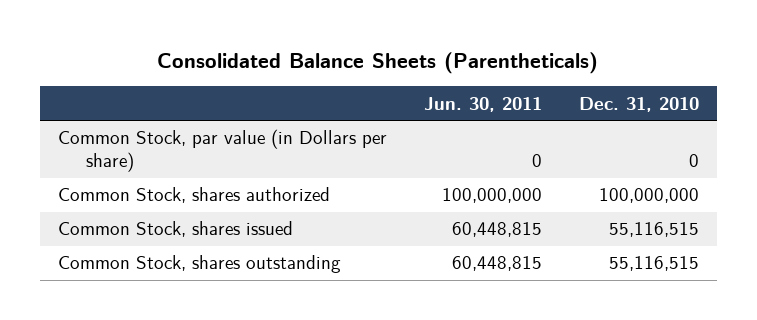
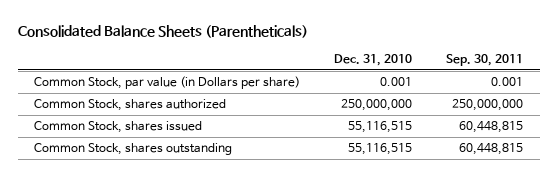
[423,96,542,112] Jun. 30, 2011 -> none
none -> [445,54,523,67] Sep. 30, 2011
[688,154,699,168] 0 -> [380,77,413,87] 0.001
[598,188,699,204] 100,000,000 -> [341,99,413,112] 250,000,000

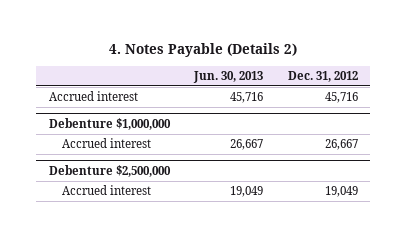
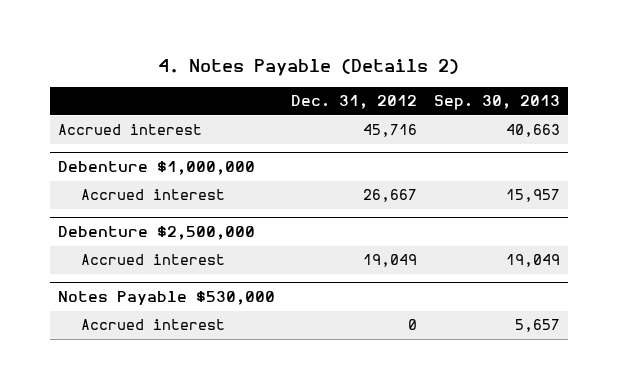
[193,71,264,84] Jun. 30, 2013 -> none
none -> [433,95,560,111] Sep. 30, 2013
none -> [58,291,276,306] Notes Payable $530,000
none -> [80,319,225,331] Accrued interest

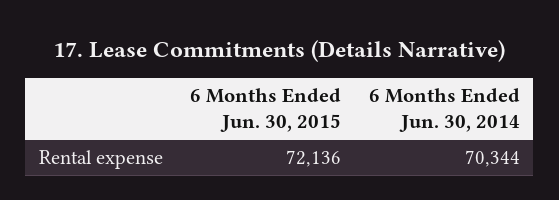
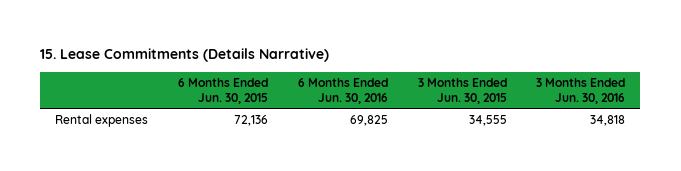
[53,40,506,63] 17. Lease Commitments (Details Narrative) -> [40,48,330,63] 15. Lease Commitments (Details Narrative)
[368,88,520,133] 6 Months Ended Jun. 30, 2014 -> none
none -> [297,77,388,104] 6 Months Ended Jun. 30, 2016
none -> [417,77,507,104] 3 Months Ended Jun. 30, 2015
none -> [536,77,626,104] 3 Months Ended Jun. 30, 2016
[39,150,164,170] Rental expense -> [55,114,149,128] Rental expenses

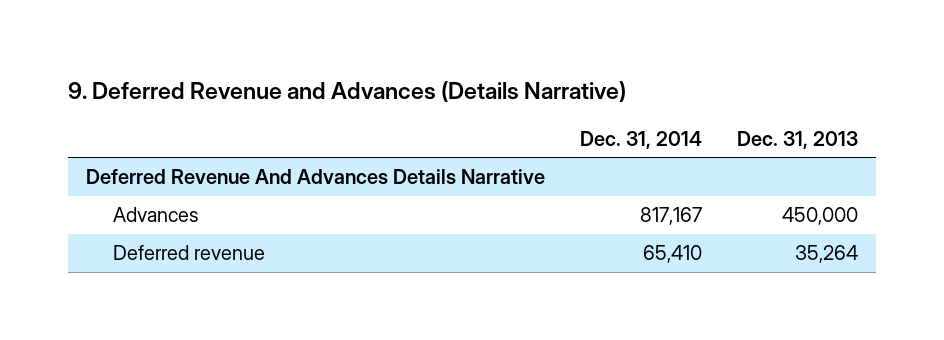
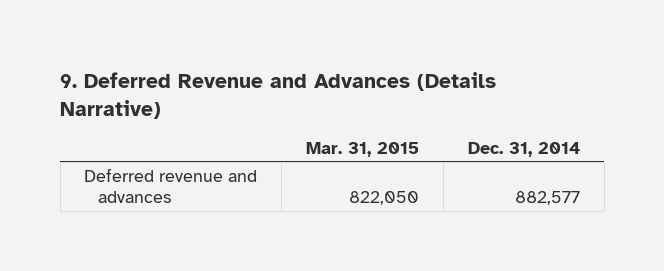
[737,130,859,149] Dec. 31, 2013 -> none
none -> [306,141,420,157] Mar. 31, 2015
[85,169,545,185] Deferred Revenue And Advances Details Narrative -> none
[113,245,266,261] Deferred revenue -> none
[113,207,200,223] Advances -> [84,167,258,204] Deferred revenue and advances
[640,207,703,226] 817,167 -> [514,191,580,206] 882,577

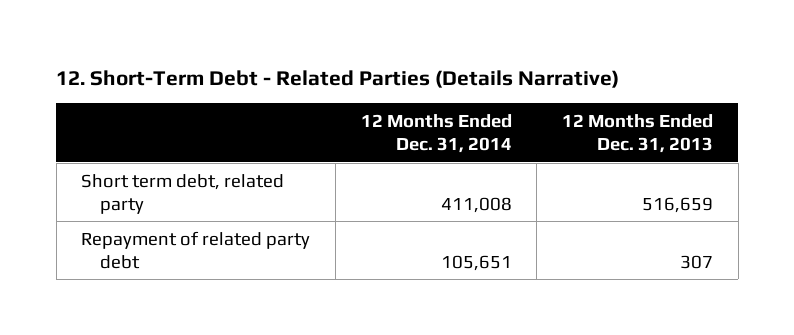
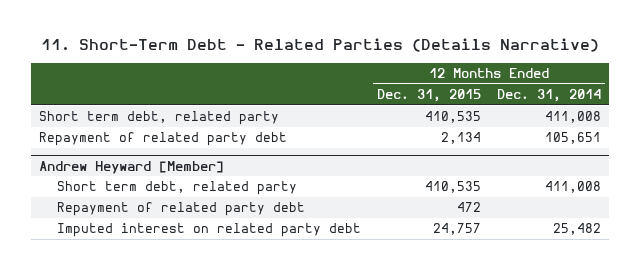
[56,69,620,88] 12. Short-Term Debt - Related Parties (Details Narrative) -> [41,38,600,53] 11. Short-Term Debt - Related Parties (Details Narrative)
[561,113,713,153] 12 Months Ended Dec. 31, 2013 -> none
none -> [376,89,481,103] Dec. 31, 2015
none -> [39,160,225,174] Andrew Heyward [Member]
none -> [56,181,297,196] Short term debt, related party
none -> [56,202,305,217] Repayment of related party debt
none -> [56,223,361,238] Imputed interest on related party debt

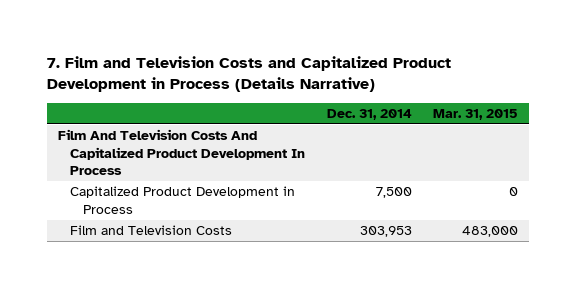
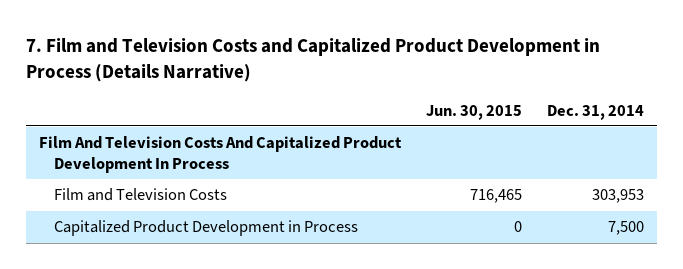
[433,108,519,120] Mar. 31, 2015 -> none
none -> [426,104,523,120] Jun. 30, 2015
[70,186,296,214] Capitalized Product Development in Process -> [53,220,358,237] Capitalized Product Development in Process

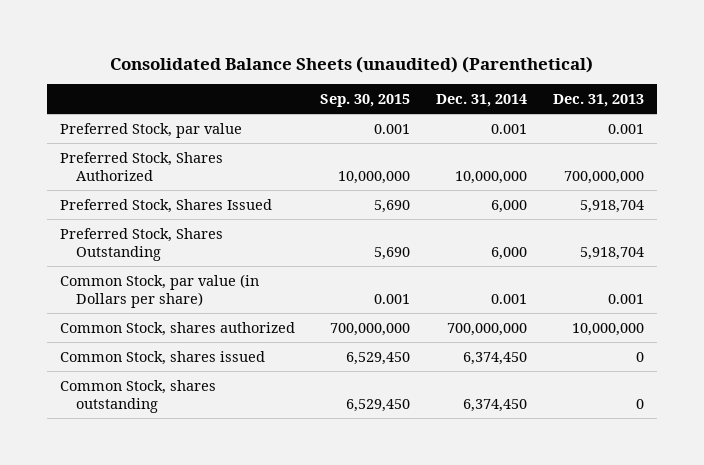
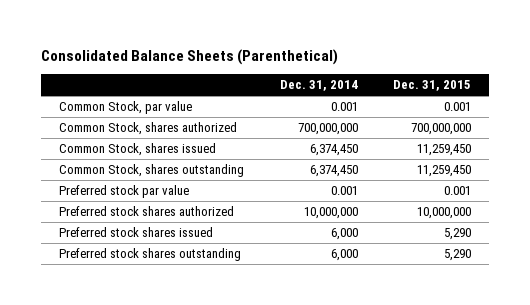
[109,55,593,73] Consolidated Balance Sheets (unaudited) (Parenthetical) -> [40,48,338,65] Consolidated Balance Sheets (Parenthetical)
[320,94,411,108] Sep. 30, 2015 -> none
[552,94,644,108] Dec. 31, 2013 -> none
none -> [393,80,472,92] Dec. 31, 2015
[59,122,242,138] Preferred Stock, par value -> none
[59,151,223,181] Preferred Stock, Shares Authorized -> none
[59,198,272,213] Preferred Stock, Shares Issued -> none
[59,227,223,261] Preferred Stock, Shares Outstanding -> none
[59,273,259,308] Common Stock, par value (in Dollars per share) -> [58,101,192,115] Common Stock, par value
none -> [58,185,189,199] Preferred stock par value
none -> [58,206,234,217] Preferred stock shares authorized
none -> [58,227,213,238] Preferred stock shares issued
none -> [58,248,241,262] Preferred stock shares outstanding

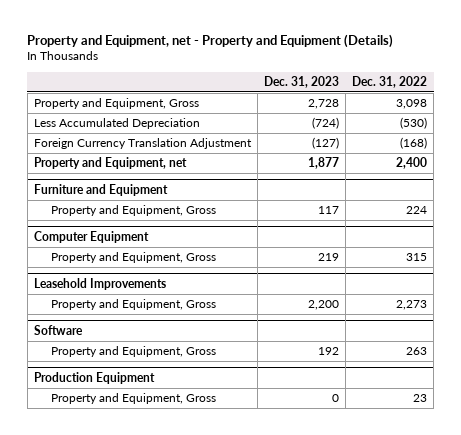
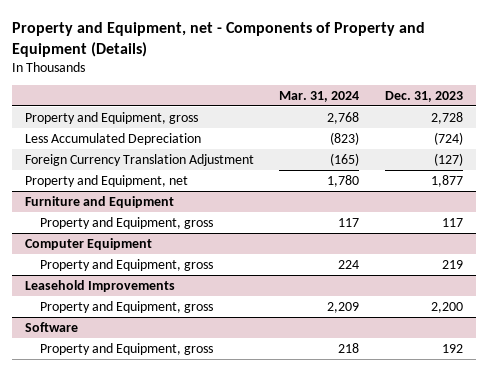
[27,34,394,49] Property and Equipment, net - Property and Equipment (Details) -> [11,21,425,57] Property and Equipment, net - Components of Property and Equipment (Details)
[352,75,428,88] Dec. 31, 2022 -> none
none -> [279,90,360,102] Mar. 31, 2024
[33,98,199,110] Property and Equipment, Gross -> [24,111,198,124] Property and Equipment, gross
[50,205,216,217] Property and Equipment, Gross -> [39,216,213,229] Property and Equipment, gross
[50,252,216,264] Property and Equipment, Gross -> [39,258,213,271] Property and Equipment, gross
[50,299,216,311] Property and Equipment, Gross -> [39,300,213,313] Property and Equipment, gross
[33,371,155,384] Production Equipment -> none
[50,393,216,405] Property and Equipment, Gross -> none
[50,346,216,358] Property and Equipment, Gross -> [39,342,213,355] Property and Equipment, gross

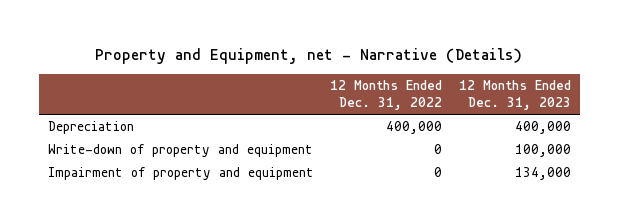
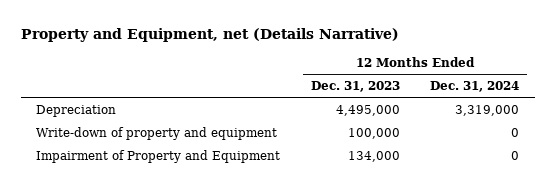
[95,48,523,65] Property and Equipment, net - Narrative (Details) -> [21,28,400,43] Property and Equipment, net (Details Narrative)
[330,79,443,111] 12 Months Ended Dec. 31, 2022 -> none
none -> [430,80,520,92] Dec. 31, 2024
[515,121,572,135] 400,000 -> [335,104,400,116] 4,495,000
[47,167,314,181] Impairment of property and equipment -> [36,149,281,163] Impairment of Property and Equipment

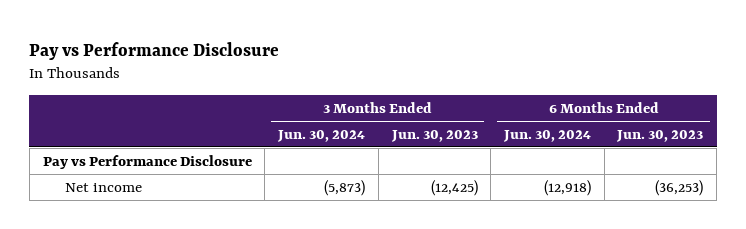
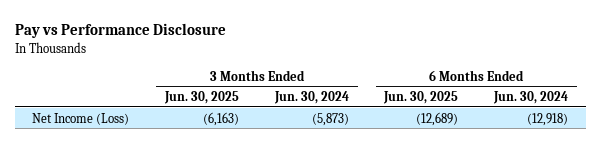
[390,129,478,142] Jun. 30, 2023 -> none
[616,129,704,142] Jun. 30, 2023 -> none
none -> [164,91,240,105] Jun. 30, 2025
none -> [383,91,459,105] Jun. 30, 2025
[42,154,252,169] Pay vs Performance Disclosure -> none
[65,182,143,192] Net income -> [32,112,130,125] Net Income (Loss)

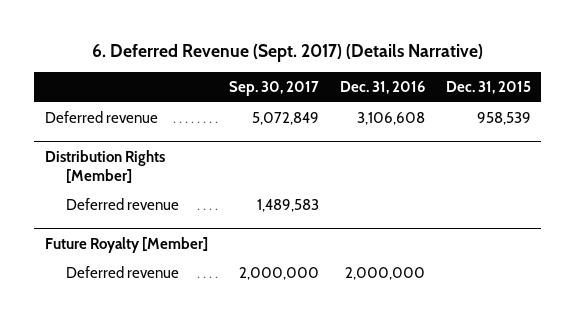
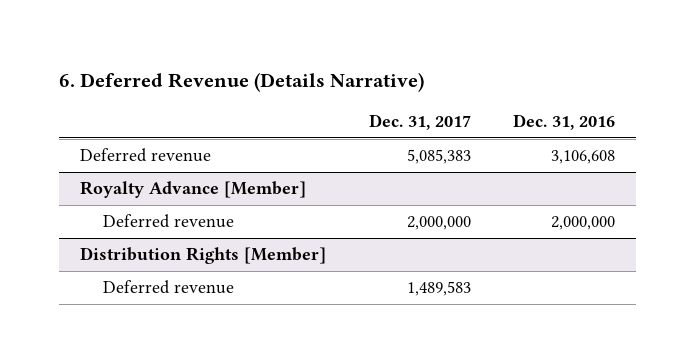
[91,44,483,63] 6. Deferred Revenue (Sept. 2017) (Details Narrative) -> [59,71,425,92] 6. Deferred Revenue (Details Narrative)
[228,81,319,97] Sep. 30, 2017 -> none
[445,81,531,95] Dec. 31, 2015 -> none
none -> [368,113,471,130] Dec. 31, 2017
none -> [80,181,307,199] Royalty Advance [Member]
none -> [102,214,234,229] Deferred revenue
[44,236,208,253] Future Royalty [Member] -> none
[65,265,179,278] Deferred revenue -> none

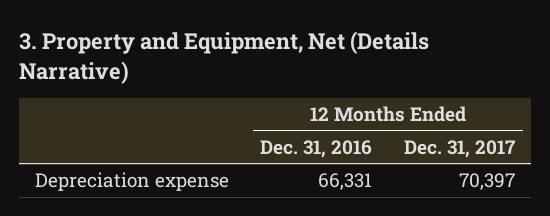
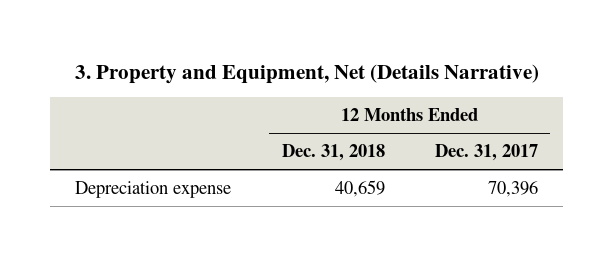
[260,140,373,159] Dec. 31, 2016 -> none
none -> [281,144,385,162] Dec. 31, 2018
[458,173,515,191] 70,397 -> [487,181,538,198] 70,396

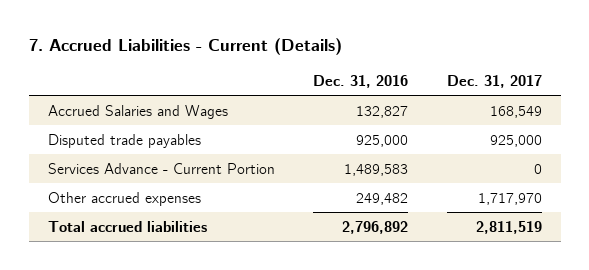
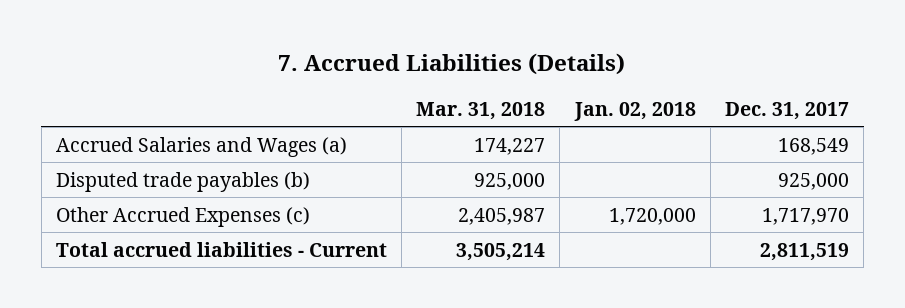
[28,38,342,56] 7. Accrued Liabilities - Current (Details) -> [278,53,626,76] 7. Accrued Liabilities (Details)
[313,74,409,88] Dec. 31, 2016 -> none
none -> [416,101,546,120] Mar. 31, 2018
none -> [573,101,696,121] Jan. 02, 2018
[47,162,275,174] Services Advance - Current Portion -> none
[47,104,228,119] Accrued Salaries and Wages -> [55,136,347,157] Accrued Salaries and Wages (a)
[47,133,201,148] Disputed trade payables -> [55,171,310,192] Disputed trade payables (b)
[47,191,201,206] Other accrued expenses -> [55,206,310,227] Other Accrued Expenses (c)
[47,220,207,232] Total accrued liabilities -> [55,241,387,257] Total accrued liabilities - Current

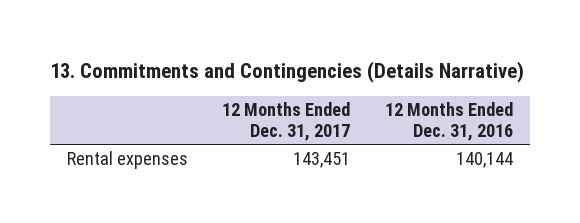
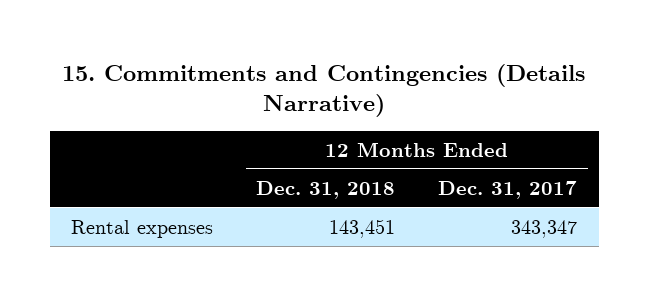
[49,60,524,83] 13. Commitments and Contingencies (Details Narrative) -> [62,63,586,118] 15. Commitments and Contingencies (Details Narrative)
[384,101,513,141] 12 Months Ended Dec. 31, 2016 -> none
none -> [256,180,396,199] Dec. 31, 2018
[293,152,351,169] 143,451 -> [511,219,578,238] 343,347

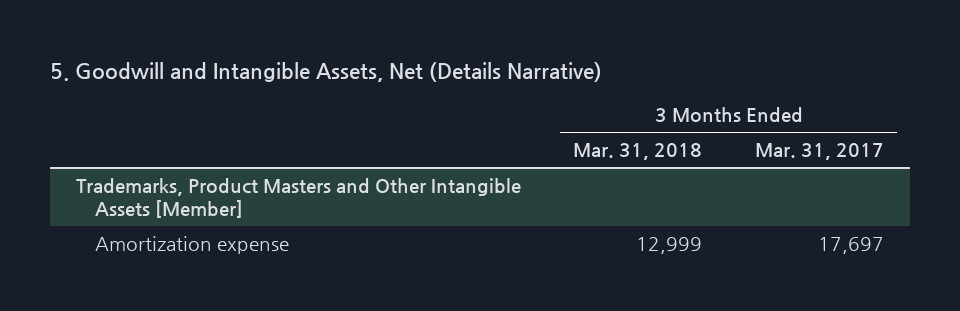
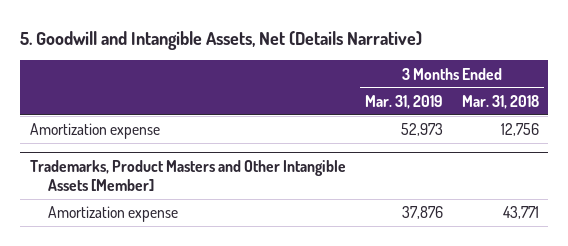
[755,143,885,161] Mar. 31, 2017 -> none
none -> [364,94,443,109] Mar. 31, 2019
none -> [29,123,160,140] Amortization expense
[636,237,703,255] 12,999 -> [502,206,539,220] 43,771

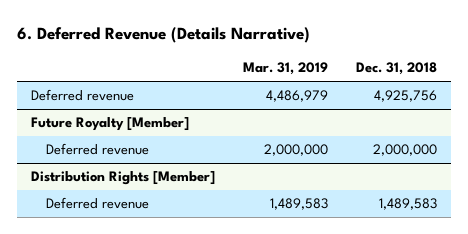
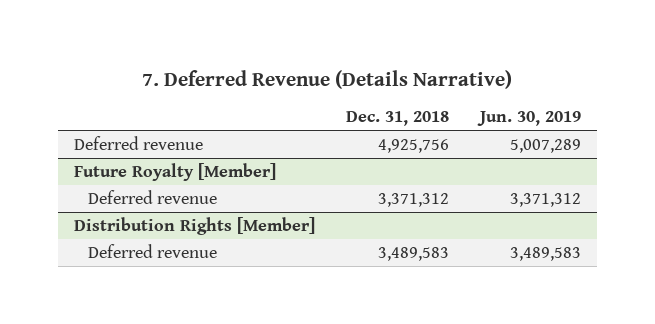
[16,27,310,44] 6. Deferred Revenue (Details Narrative) -> [142,69,513,89] 7. Deferred Revenue (Details Narrative)
[242,62,328,76] Mar. 31, 2019 -> none
none -> [477,111,582,127] Jun. 30, 2019
[373,144,438,157] 2,000,000 -> [377,192,449,207] 3,371,312
[379,198,438,211] 1,489,583 -> [377,246,449,261] 3,489,583

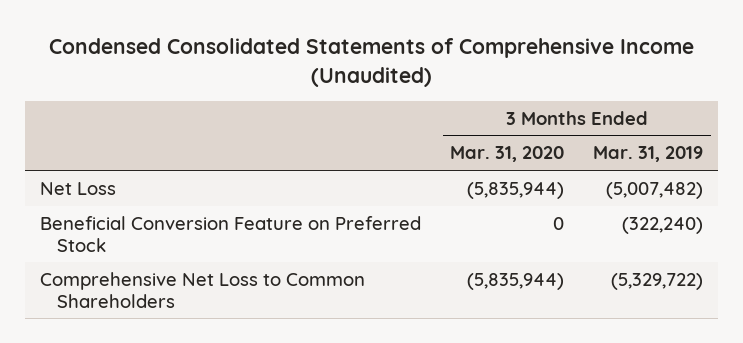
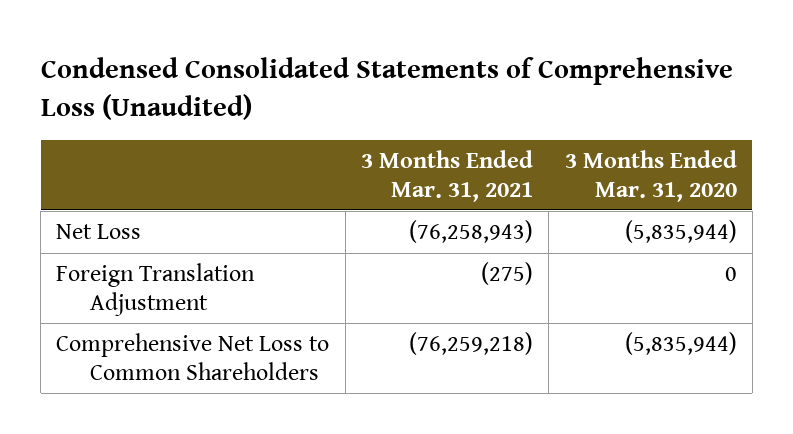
[48,38,694,87] Condensed Consolidated Statements of Comprehensive Income (Unaudited) -> [40,57,733,120] Condensed Consolidated Statements of Comprehensive Loss (Unaudited)
[593,146,704,163] Mar. 31, 2019 -> none
none -> [361,150,534,202] 3 Months Ended Mar. 31, 2021
[40,215,422,252] Beneficial Conversion Feature on Preferred Stock -> none
none -> [56,263,256,316] Foreign Translation Adjustment

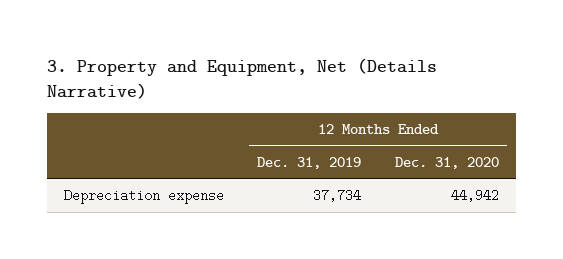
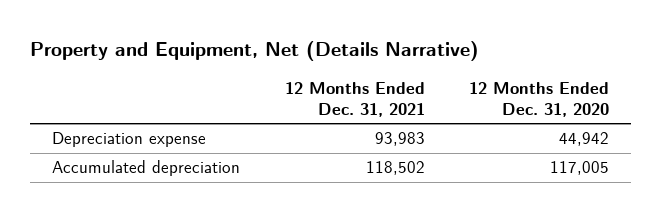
[47,58,438,100] 3. Property and Equipment, Net (Details Narrative) -> [29,41,479,62] Property and Equipment, Net (Details Narrative)
[257,156,362,169] Dec. 31, 2019 -> none
none -> [284,81,425,117] 12 Months Ended Dec. 31, 2021
none -> [52,160,241,177] Accumulated depreciation

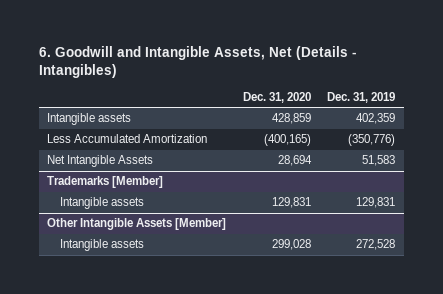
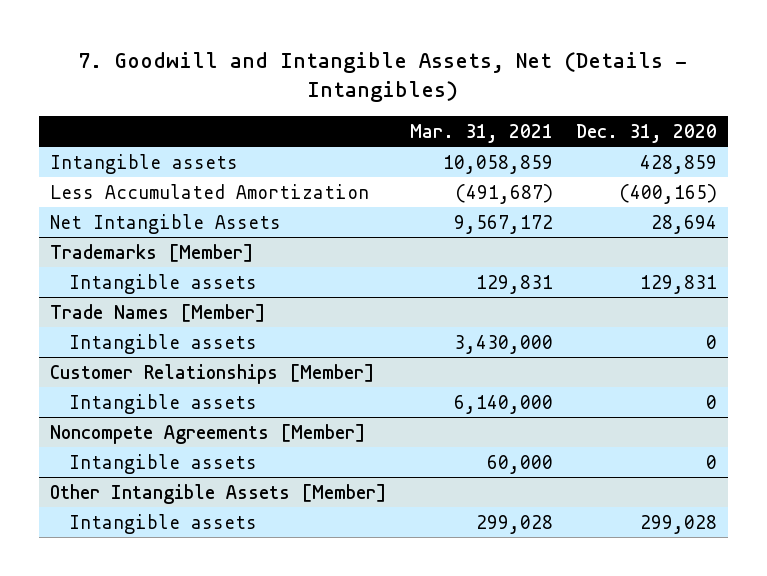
[38,45,357,78] 6. Goodwill and Intangible Assets, Net (Details - Intangibles) -> [78,51,688,103] 7. Goodwill and Intangible Assets, Net (Details - Intangibles)
[327,91,396,103] Dec. 31, 2019 -> none
none -> [409,123,553,143] Mar. 31, 2021
none -> [50,303,267,322] Trade Names [Member]
none -> [68,333,257,354] Intangible assets
none -> [50,363,376,384] Customer Relationships [Member]
none -> [68,393,257,414] Intangible assets
none -> [50,423,367,444] Noncompete Agreements [Member]
none -> [68,453,257,474] Intangible assets

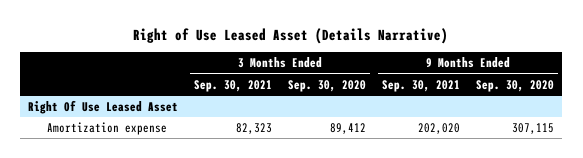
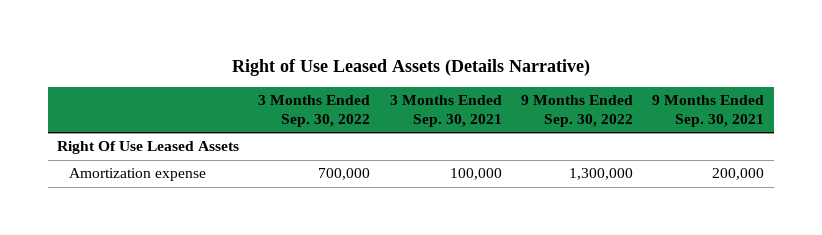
[133,27,449,44] Right of Use Leased Asset (Details Narrative) -> [231,58,590,76] Right of Use Leased Assets (Details Narrative)
[288,79,367,92] Sep. 30, 2020 -> none
[476,79,555,92] Sep. 30, 2020 -> none
none -> [258,95,371,127] 3 Months Ended Sep. 30, 2022
none -> [521,95,634,127] 9 Months Ended Sep. 30, 2022
[28,100,179,115] Right Of Use Leased Asset -> [57,141,240,155] Right Of Use Leased Assets
[236,123,273,135] 82,323 -> [449,168,502,181] 100,000
[418,123,461,135] 202,020 -> [712,168,765,181] 200,000

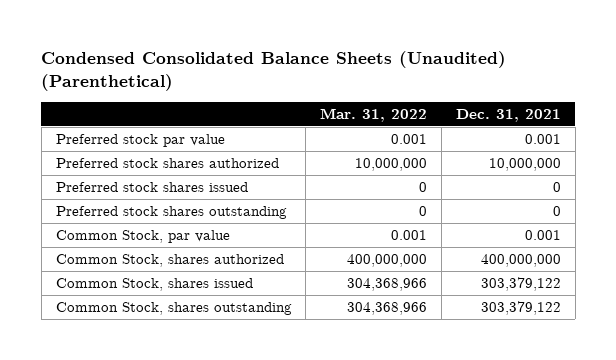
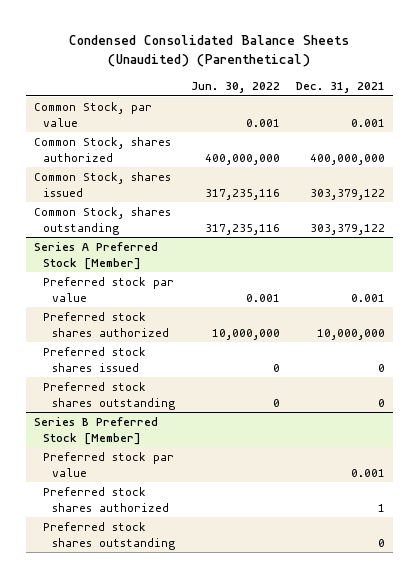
[320,107,428,122] Mar. 31, 2022 -> none
none -> [190,81,280,93] Jun. 30, 2022
[55,134,225,148] Preferred stock par value -> none
[55,158,279,169] Preferred stock shares authorized -> none
[55,182,248,193] Preferred stock shares issued -> none
[55,206,287,220] Preferred stock shares outstanding -> none
none -> [33,242,158,270] Series A Preferred Stock [Member]
none -> [42,277,174,302] Preferred stock par value
none -> [42,312,169,337] Preferred stock shares authorized
none -> [42,347,146,372] Preferred stock shares issued
none -> [42,382,175,410] Preferred stock shares outstanding
none -> [33,417,158,445] Series B Preferred Stock [Member]
none -> [42,452,174,477] Preferred stock par value
none -> [42,487,169,512] Preferred stock shares authorized
none -> [42,522,175,550] Preferred stock shares outstanding

